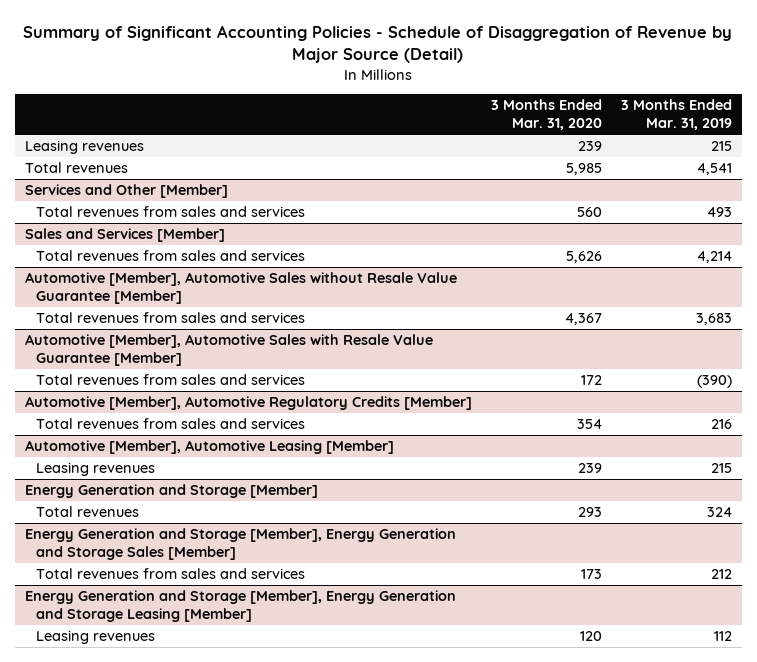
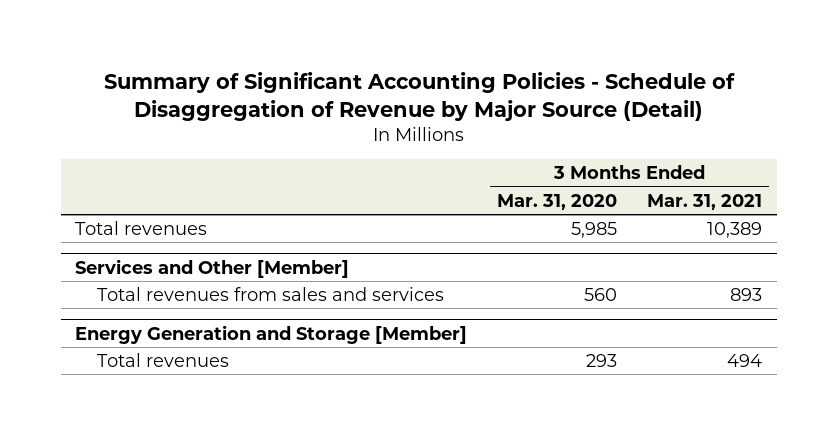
[621,99,733,131] 3 Months Ended Mar. 31, 2019 -> none
none -> [646,193,762,210] Mar. 31, 2021
[24,140,144,155] Leasing revenues -> none
[24,228,225,243] Sales and Services [Member] -> none
[35,250,305,262] Total revenues from sales and services -> none
[24,272,457,305] Automotive [Member], Automotive Sales without Resale Value Guarantee [Member] -> none
[35,312,305,324] Total revenues from sales and services -> none
[24,334,433,367] Automotive [Member], Automotive Sales with Resale Value Guarantee [Member] -> none
[35,374,305,386] Total revenues from sales and services -> none
[24,396,472,411] Automotive [Member], Automotive Regulatory Credits [Member] -> none
[35,418,305,430] Total revenues from sales and services -> none
[24,440,394,455] Automotive [Member], Automotive Leasing [Member] -> none
[35,462,155,477] Leasing revenues -> none
[24,528,456,561] Energy Generation and Storage [Member], Energy Generation and Storage Sales [Member] -> none
[35,568,305,580] Total revenues from sales and services -> none
[24,590,456,623] Energy Generation and Storage [Member], Energy Generation and Storage Leasing [Member] -> none
[35,630,155,645] Leasing revenues -> none

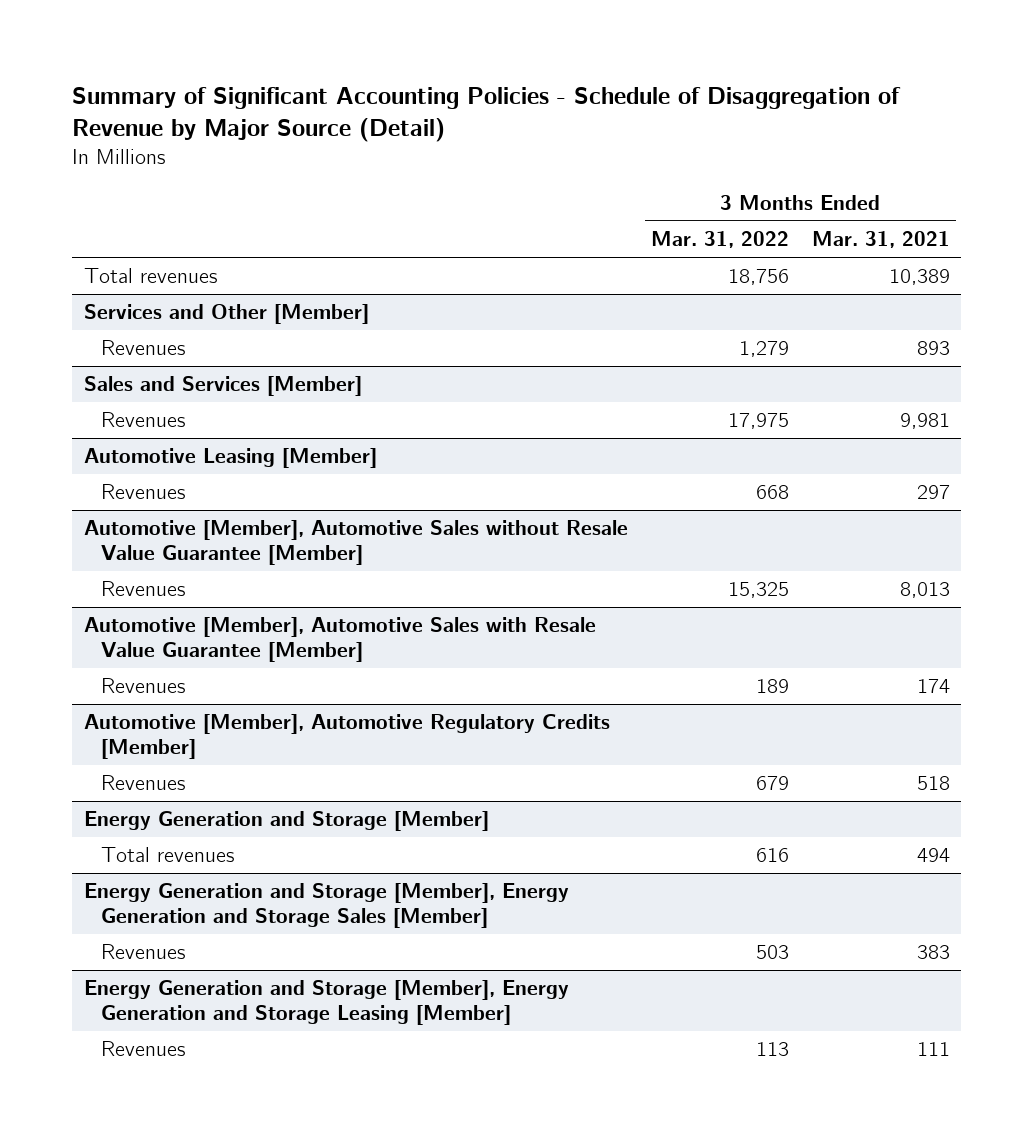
[497,193,618,210] Mar. 31, 2020 -> none
none -> [650,231,789,249] Mar. 31, 2022
[97,287,445,302] Total revenues from sales and services -> [100,340,185,356] Revenues
none -> [83,376,362,397] Sales and Services [Member]
none -> [100,412,185,428] Revenues
none -> [83,448,377,469] Automotive Leasing [Member]
none -> [100,484,185,500] Revenues
none -> [83,520,628,565] Automotive [Member], Automotive Sales without Resale Value Guarantee [Member]
none -> [100,581,185,597] Revenues
none -> [83,617,596,662] Automotive [Member], Automotive Sales with Resale Value Guarantee [Member]
none -> [100,678,185,694] Revenues
none -> [83,714,610,759] Automotive [Member], Automotive Regulatory Credits [Member]
none -> [100,775,185,791] Revenues
none -> [83,883,569,928] Energy Generation and Storage [Member], Energy Generation and Storage Sales [Member]
none -> [100,944,185,960] Revenues
none -> [83,980,569,1025] Energy Generation and Storage [Member], Energy Generation and Storage Leasing [Member]
none -> [100,1041,185,1057] Revenues

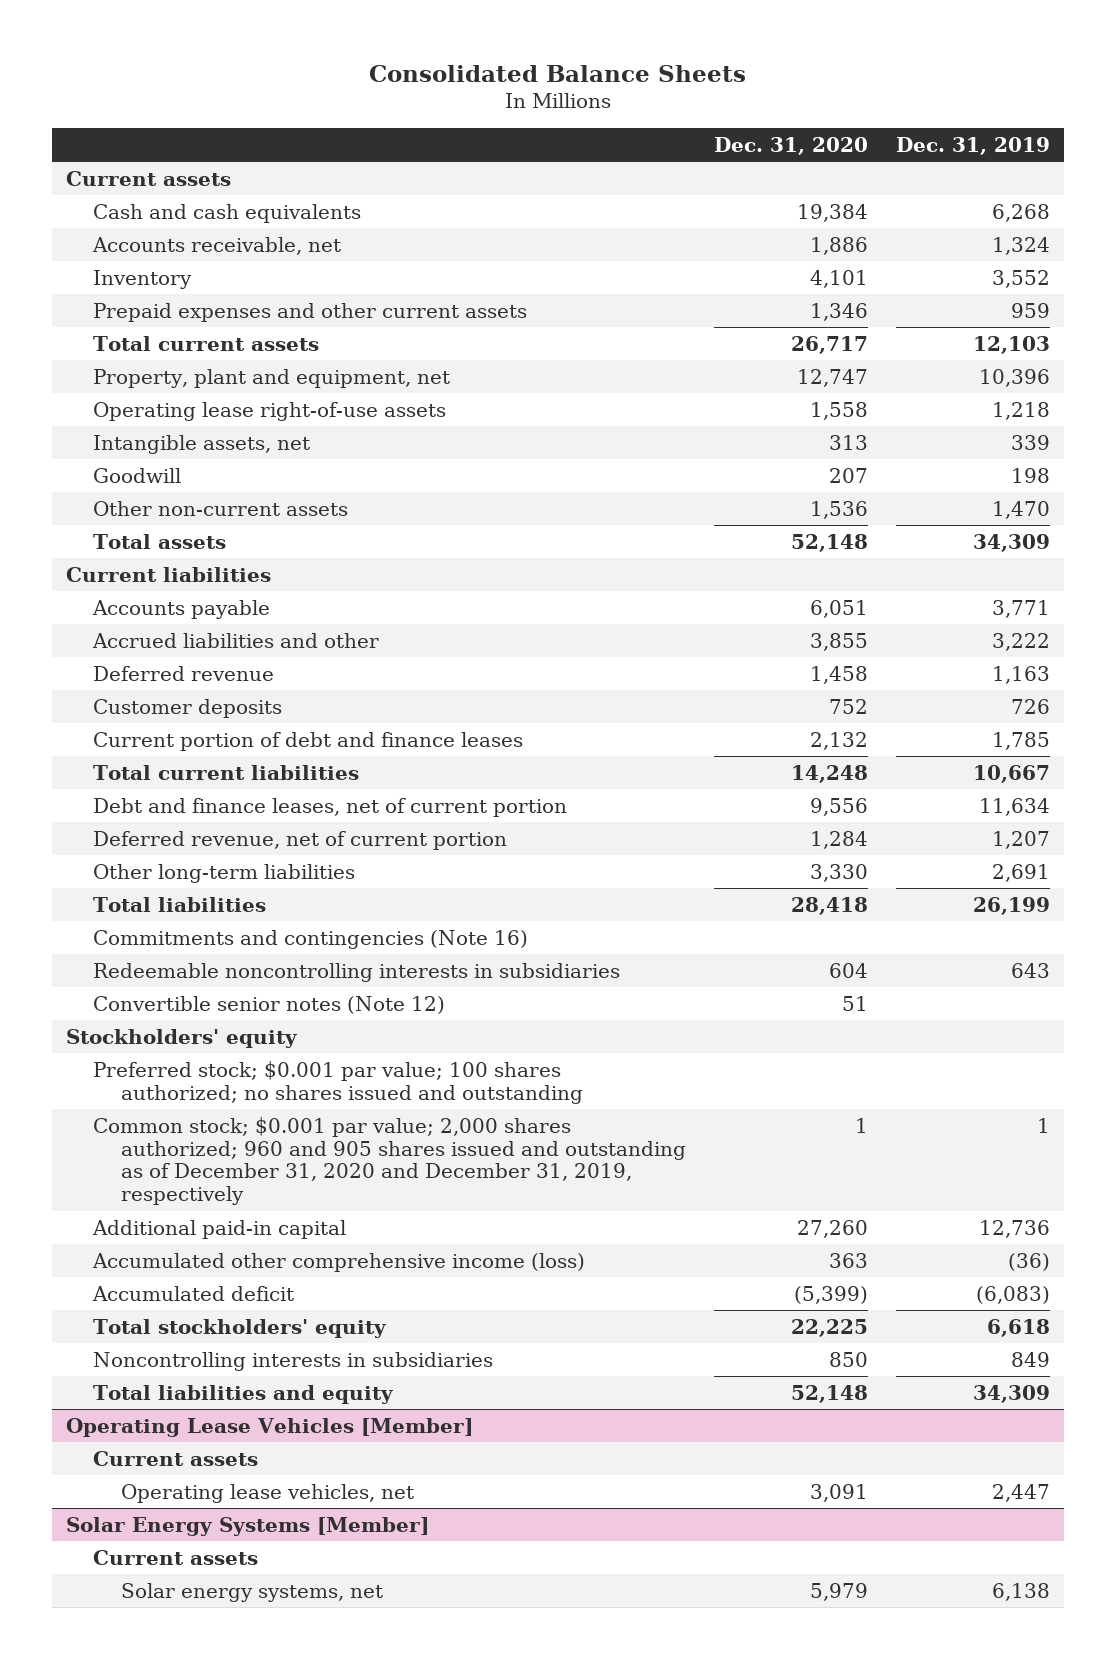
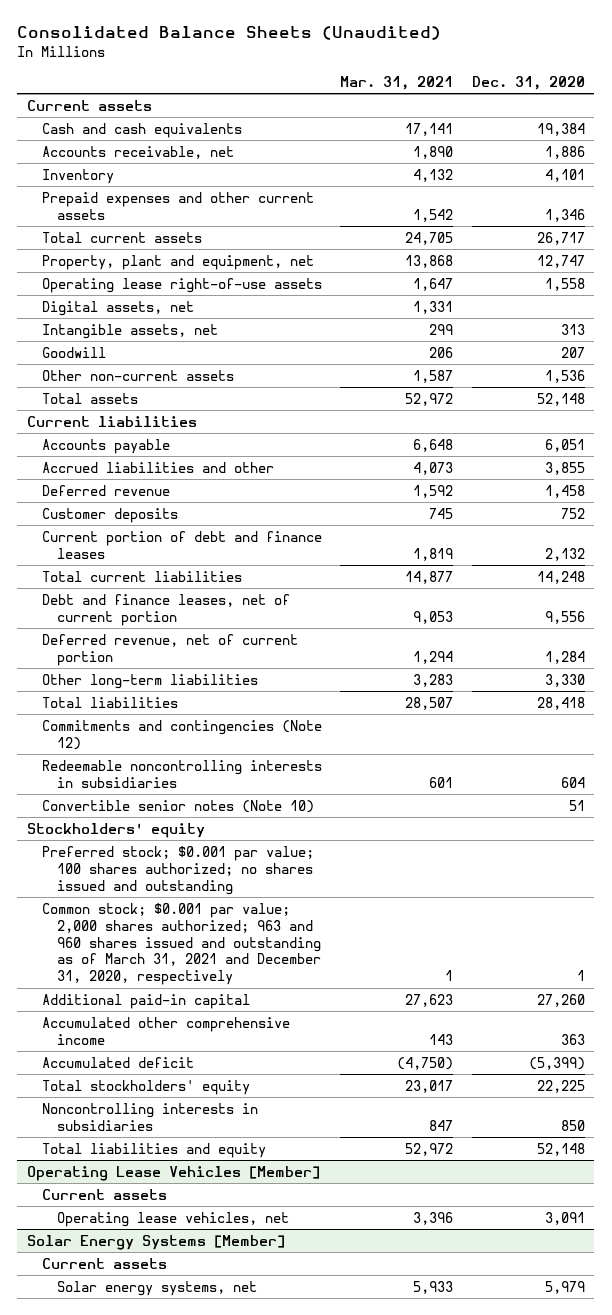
[368,64,746,82] Consolidated Balance Sheets -> [17,26,442,41] Consolidated Balance Sheets (Unaudited)
[895,136,1050,155] Dec. 31, 2019 -> none
none -> [340,75,454,90] Mar. 31, 2021
none -> [41,300,194,316] Digital assets, net
[93,929,529,949] Commitments and contingencies (Note 16) -> [41,719,322,750] Commitments and contingencies (Note 12)
[93,995,446,1014] Convertible senior notes (Note 12) -> [41,799,314,813] Convertible senior notes (Note 10)
[93,1116,687,1206] Common stock; $0.001 par value; 2,000 shares authorized; 960 and 905 shares issued and outstanding as of December 31, 2020 and December 31, 2019, respectively -> [41,902,321,986] Common stock; $0.001 par value; 2,000 shares authorized; 963 and 960 shares issued and outstanding as of March 31, 2021 and December 31, 2020, respectively
[92,1252,586,1272] Accumulated other comprehensive income (loss) -> [41,1016,290,1045] Accumulated other comprehensive income

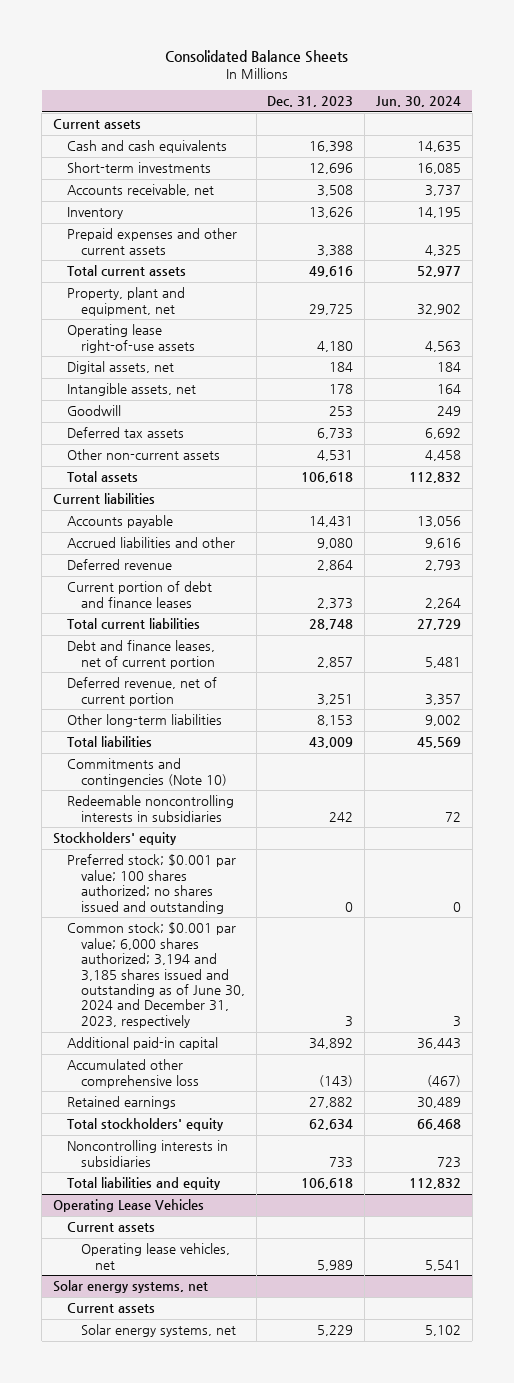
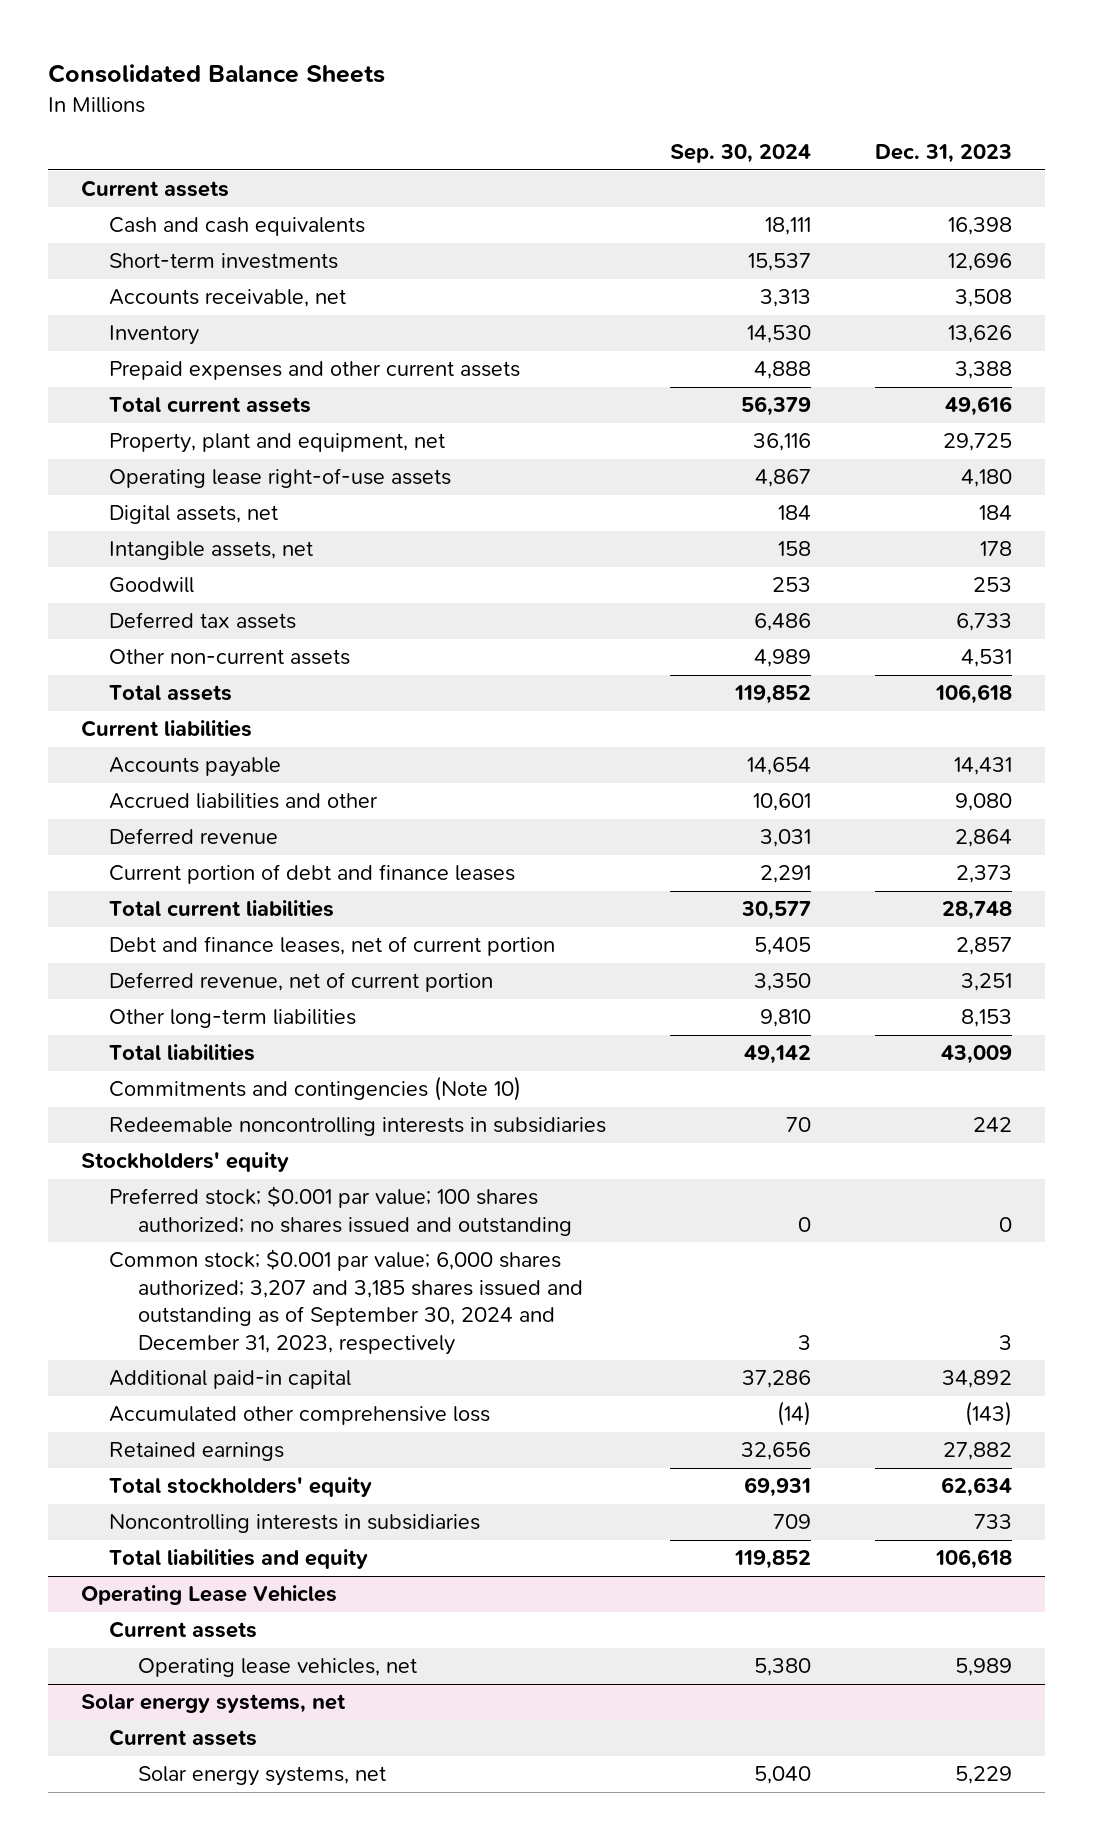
[375,96,461,108] Jun. 30, 2024 -> none
none -> [670,144,812,164] Sep. 30, 2024
[67,922,246,1028] Common stock; $0.001 par value; 6,000 shares authorized; 3,194 and 3,185 shares issued and outstanding as of June 30, 2024 and December 31, 2023, respectively -> [109,1249,583,1355] Common stock; $0.001 par value; 6,000 shares authorized; 3,207 and 3,185 shares issued and outstanding as of September 30, 2024 and December 31, 2023, respectively

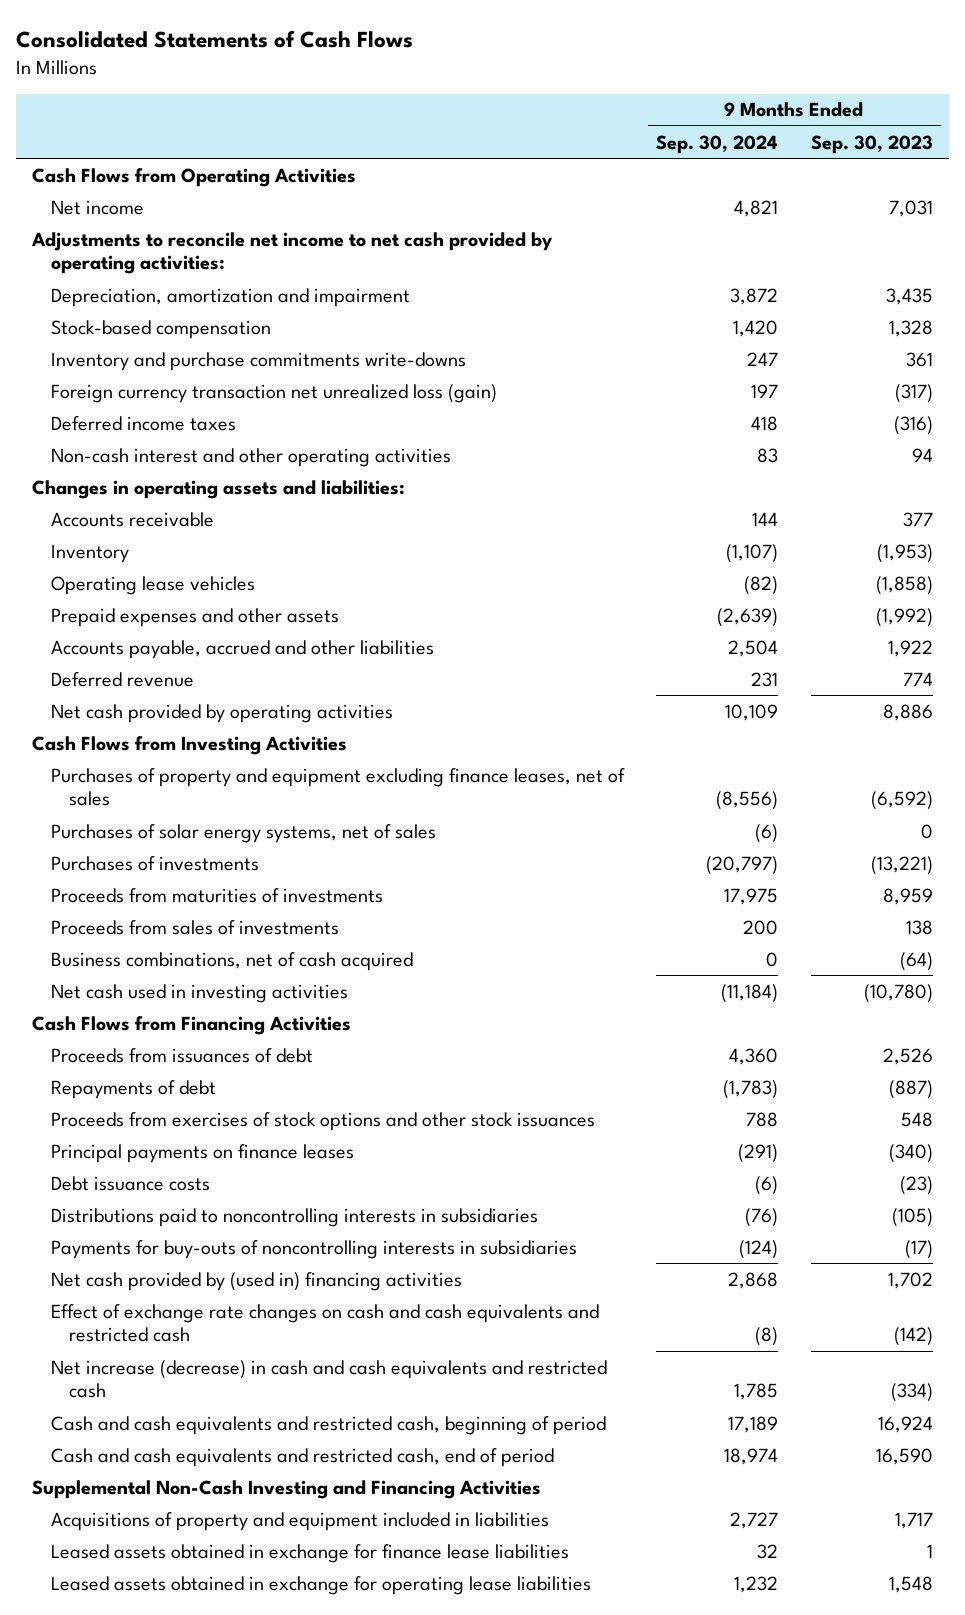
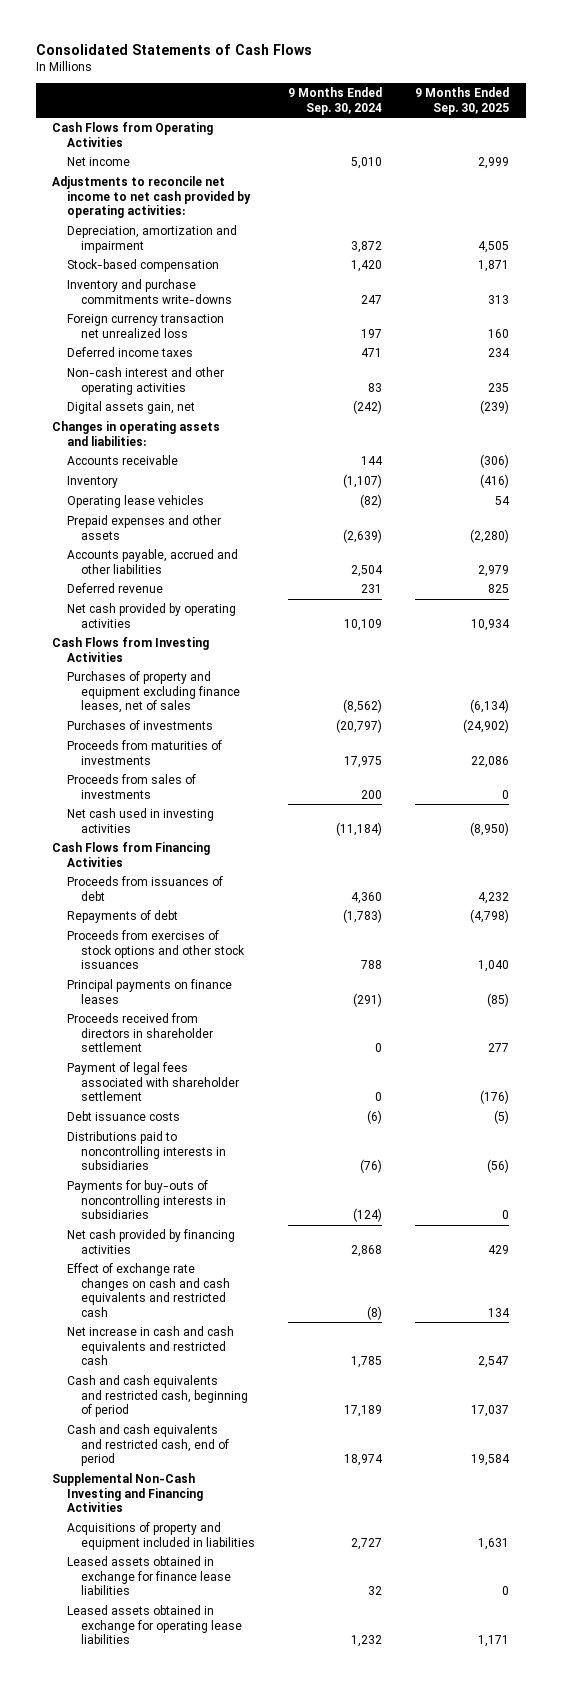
[810,134,933,154] Sep. 30, 2023 -> none
none -> [415,87,510,115] 9 Months Ended Sep. 30, 2025
[734,199,779,217] 4,821 -> [351,157,383,170] 5,010
[50,383,497,403] Foreign currency transaction net unrealized loss (gain) -> [66,314,224,338] Foreign currency transaction net unrealized loss
[751,415,779,431] 418 -> [361,348,383,358] 471
none -> [66,401,195,415] Digital assets gain, net
[50,823,436,843] Purchases of solar energy systems, net of sales -> none
[716,790,779,810] (8,556) -> [343,699,383,714] (8,562)
[50,951,413,971] Business combinations, net of cash acquired -> none
none -> [66,1013,214,1053] Proceeds received from directors in shareholder settlement
none -> [66,1062,240,1102] Payment of legal fees associated with shareholder settlement
[50,1271,462,1291] Net cash provided by (used in) financing activities -> [66,1229,235,1254] Net cash provided by financing activities
[50,1359,607,1398] Net increase (decrease) in cash and cash equivalents and restricted cash -> [66,1326,234,1366] Net increase in cash and cash equivalents and restricted cash

